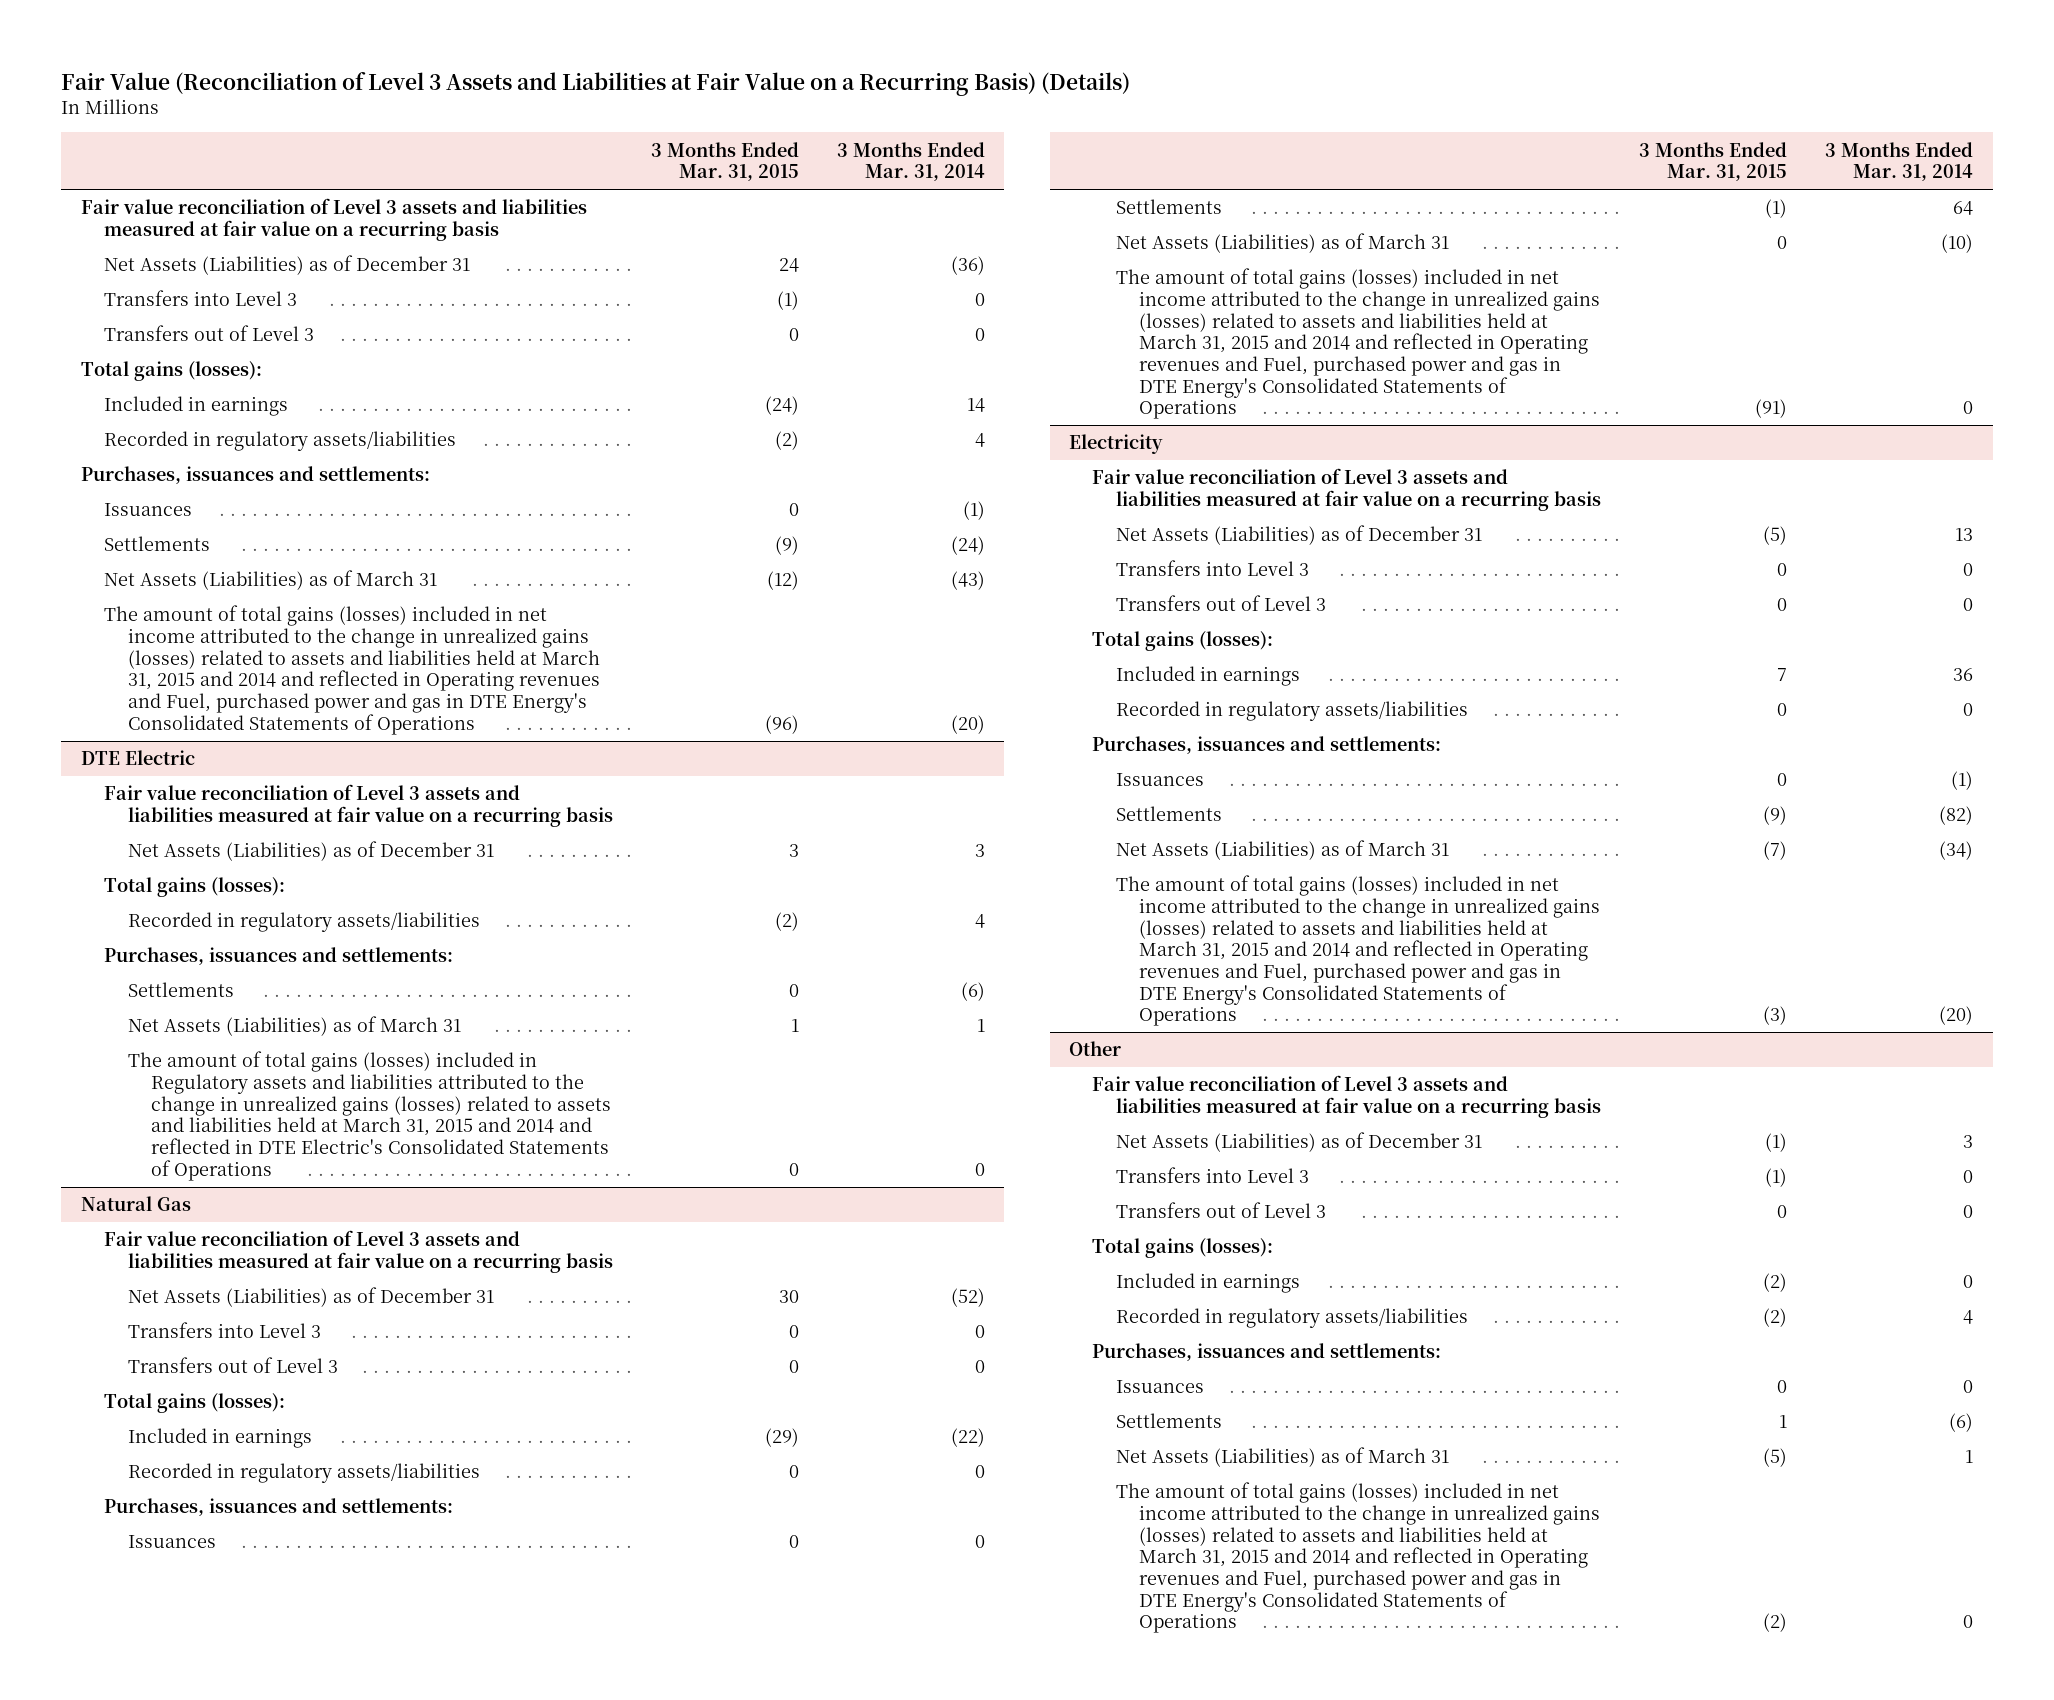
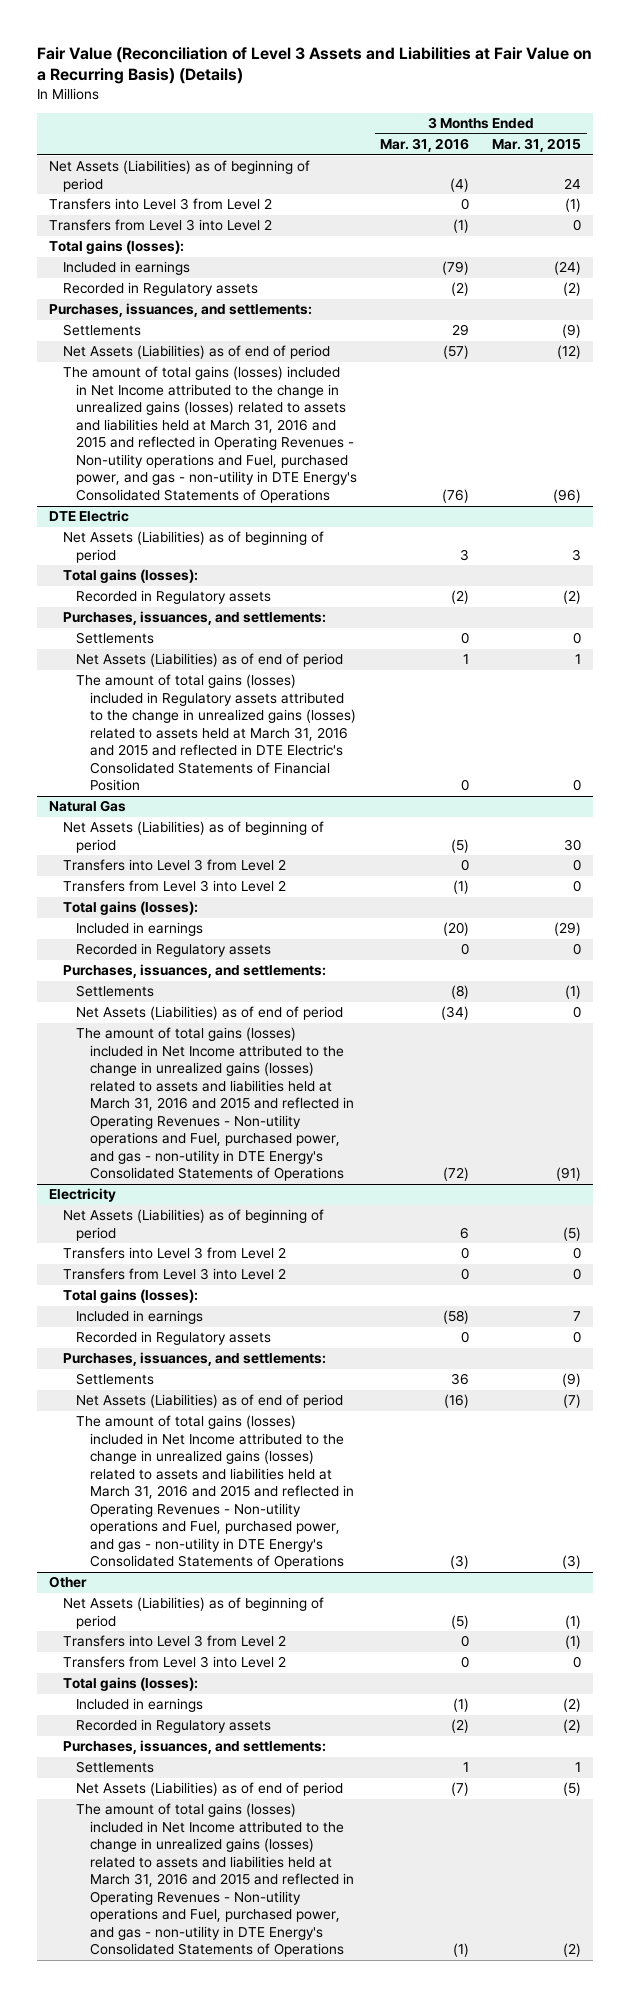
[837,141,986,182] 3 Months Ended Mar. 31, 2014 -> none
none -> [380,138,470,153] Mar. 31, 2016
[80,198,587,241] Fair value reconciliation of Level 3 assets and liabilities measured at fair value on a recurring basis -> none
[104,255,471,276] Net Assets (Liabilities) as of December 31 -> [48,160,310,192] Net Assets (Liabilities) as of beginning of period
[104,290,298,307] Transfers into Level 3 -> [48,198,272,211] Transfers into Level 3 from Level 2
[104,325,315,342] Transfers out of Level 3 -> [48,219,272,232] Transfers from Level 3 into Level 2
[104,503,193,517] Issuances -> none
[104,431,457,452] Recorded in regulatory assets/liabilities -> [62,282,258,297] Recorded in Regulatory assets
[80,466,430,485] Purchases, issuances and settlements: -> [48,303,312,318] Purchases, issuances, and settlements:
[104,570,438,591] Net Assets (Liabilities) as of March 31 -> [62,345,330,360] Net Assets (Liabilities) as of end of period
[104,605,600,735] The amount of total gains (losses) included in net income attributed to the change in unrealized gains (losses) related to assets and liabilities held at March 31, 2015 and 2014 and reflected in Operating revenues and Fuel, purchased power and gas in DTE Energy's Consolidated Statements of Operations -> [62,366,358,503] The amount of total gains (losses) included in Net Income attributed to the change in unrealized gains (losses) related to assets and liabilities held at March 31, 2016 and 2015 and reflected in Operating Revenues - Non-utility operations and Fuel, purchased power, and gas - non-utility in DTE Energy's Consolidated Statements of Operations
[104,784,613,827] Fair value reconciliation of Level 3 assets and liabilities measured at fair value on a recurring basis -> none
[127,841,494,862] Net Assets (Liabilities) as of December 31 -> [62,531,324,563] Net Assets (Liabilities) as of beginning of period
[127,912,480,933] Recorded in regulatory assets/liabilities -> [76,590,272,605] Recorded in Regulatory assets
[104,947,454,966] Purchases, issuances and settlements: -> [62,611,326,626] Purchases, issuances, and settlements:
[127,1016,461,1037] Net Assets (Liabilities) as of March 31 -> [76,653,344,668] Net Assets (Liabilities) as of end of period
[127,1051,612,1181] The amount of total gains (losses) included in Regulatory assets and liabilities attributed to the change in unrealized gains (losses) related to assets and liabilities held at March 31, 2015 and 2014 and reflected in DTE Electric's Consolidated Statements of Operations -> [76,674,357,792] The amount of total gains (losses) included in Regulatory assets attributed to the change in unrealized gains (losses) related to assets held at March 31, 2016 and 2015 and reflected in DTE Electric's Consolidated Statements of Financial Position
[104,1230,613,1273] Fair value reconciliation of Level 3 assets and liabilities measured at fair value on a recurring basis -> none
[127,1287,494,1308] Net Assets (Liabilities) as of December 31 -> [62,821,324,853] Net Assets (Liabilities) as of beginning of period
[127,1322,321,1339] Transfers into Level 3 -> [62,859,286,872] Transfers into Level 3 from Level 2
[127,1357,338,1374] Transfers out of Level 3 -> [62,880,286,893] Transfers from Level 3 into Level 2
[127,1535,216,1549] Issuances -> none
[127,1463,480,1484] Recorded in regulatory assets/liabilities -> [76,943,272,958] Recorded in Regulatory assets
[104,1498,454,1517] Purchases, issuances and settlements: -> [62,964,326,979] Purchases, issuances, and settlements:
[1115,233,1449,254] Net Assets (Liabilities) as of March 31 -> [76,1006,344,1021] Net Assets (Liabilities) as of end of period
[1115,268,1601,420] The amount of total gains (losses) included in net income attributed to the change in unrealized gains (losses) related to assets and liabilities held at March 31, 2015 and 2014 and reflected in Operating revenues and Fuel, purchased power and gas in DTE Energy's Consolidated Statements of Operations -> [76,1027,355,1182] The amount of total gains (losses) included in Net Income attributed to the change in unrealized gains (losses) related to assets and liabilities held at March 31, 2016 and 2015 and reflected in Operating Revenues - Non-utility operations and Fuel, purchased power, and gas - non-utility in DTE Energy's Consolidated Statements of Operations
[1092,468,1601,511] Fair value reconciliation of Level 3 assets and liabilities measured at fair value on a recurring basis -> none
[1115,525,1482,546] Net Assets (Liabilities) as of December 31 -> [62,1209,324,1241] Net Assets (Liabilities) as of beginning of period
[1115,560,1309,577] Transfers into Level 3 -> [62,1247,286,1260] Transfers into Level 3 from Level 2
[1115,595,1326,612] Transfers out of Level 3 -> [62,1268,286,1281] Transfers from Level 3 into Level 2
[1115,773,1204,787] Issuances -> none
[1115,701,1468,722] Recorded in regulatory assets/liabilities -> [76,1331,272,1346] Recorded in Regulatory assets
[1092,736,1442,755] Purchases, issuances and settlements: -> [62,1352,326,1367] Purchases, issuances, and settlements:
[1115,840,1449,861] Net Assets (Liabilities) as of March 31 -> [76,1394,344,1409] Net Assets (Liabilities) as of end of period
[1115,875,1601,1027] The amount of total gains (losses) included in net income attributed to the change in unrealized gains (losses) related to assets and liabilities held at March 31, 2015 and 2014 and reflected in Operating revenues and Fuel, purchased power and gas in DTE Energy's Consolidated Statements of Operations -> [76,1415,355,1570] The amount of total gains (losses) included in Net Income attributed to the change in unrealized gains (losses) related to assets and liabilities held at March 31, 2016 and 2015 and reflected in Operating Revenues - Non-utility operations and Fuel, purchased power, and gas - non-utility in DTE Energy's Consolidated Statements of Operations
[1092,1075,1601,1118] Fair value reconciliation of Level 3 assets and liabilities measured at fair value on a recurring basis -> none
[1115,1132,1482,1153] Net Assets (Liabilities) as of December 31 -> [62,1597,324,1629] Net Assets (Liabilities) as of beginning of period
[1115,1167,1309,1184] Transfers into Level 3 -> [62,1635,286,1648] Transfers into Level 3 from Level 2
[1115,1202,1326,1219] Transfers out of Level 3 -> [62,1656,286,1669] Transfers from Level 3 into Level 2
[1115,1380,1204,1394] Issuances -> none
[1115,1308,1468,1329] Recorded in regulatory assets/liabilities -> [76,1719,272,1734] Recorded in Regulatory assets
[1092,1343,1442,1362] Purchases, issuances and settlements: -> [62,1740,326,1755] Purchases, issuances, and settlements:
[1115,1447,1449,1468] Net Assets (Liabilities) as of March 31 -> [76,1782,344,1797] Net Assets (Liabilities) as of end of period
[1115,1482,1601,1634] The amount of total gains (losses) included in net income attributed to the change in unrealized gains (losses) related to assets and liabilities held at March 31, 2015 and 2014 and reflected in Operating revenues and Fuel, purchased power and gas in DTE Energy's Consolidated Statements of Operations -> [76,1803,355,1958] The amount of total gains (losses) included in Net Income attributed to the change in unrealized gains (losses) related to assets and liabilities held at March 31, 2016 and 2015 and reflected in Operating Revenues - Non-utility operations and Fuel, purchased power, and gas - non-utility in DTE Energy's Consolidated Statements of Operations

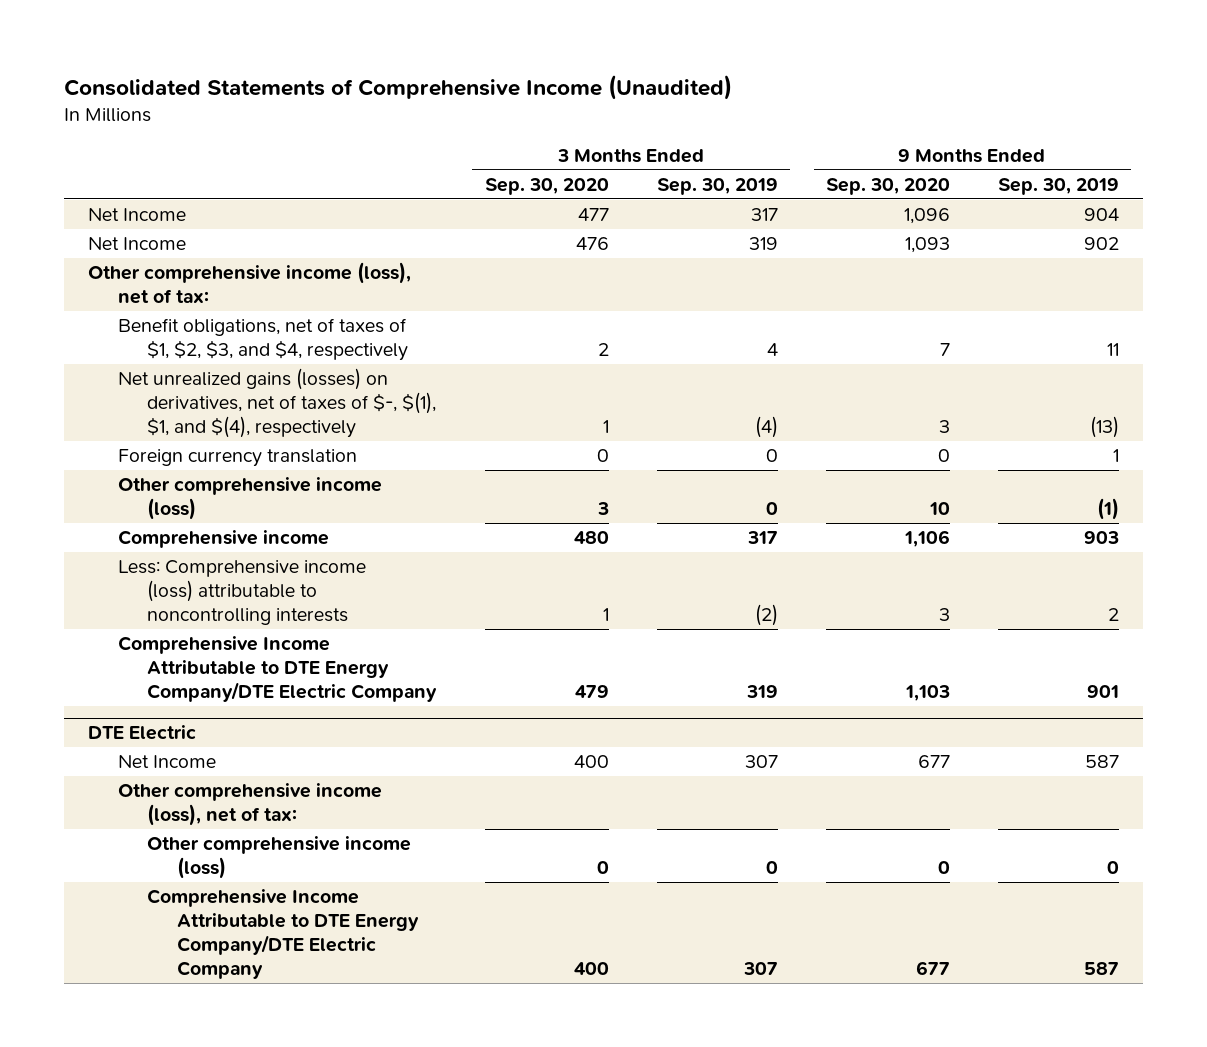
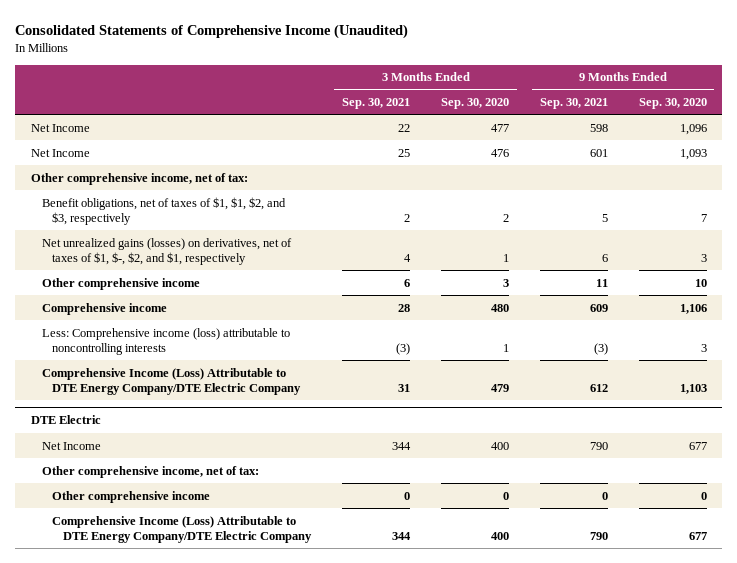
[656,178,778,196] Sep. 30, 2019 -> none
[998,178,1120,196] Sep. 30, 2019 -> none
none -> [342,98,411,110] Sep. 30, 2021
none -> [539,98,608,110] Sep. 30, 2021
[117,449,357,468] Foreign currency translation -> none
[88,262,412,305] Other comprehensive income (loss), net of tax: -> [30,172,248,185] Other comprehensive income, net of tax:
[117,318,409,362] Benefit obligations, net of taxes of $1, $2, $3, and $4, respectively -> [41,196,286,225] Benefit obligations, net of taxes of $1, $1, $2, and $3, respectively
[117,368,437,439] Net unrealized gains (losses) on derivatives, net of taxes of $-, $(1), $1, and $(4), respectively -> [41,237,292,265] Net unrealized gains (losses) on derivatives, net of taxes of $1, $-, $2, and $1, respectively
[117,477,382,521] Other comprehensive income (loss) -> [41,277,200,290] Other comprehensive income
[117,636,438,703] Comprehensive Income Attributable to DTE Energy Company/DTE Electric Company -> [41,367,302,395] Comprehensive Income (Loss) Attributable to DTE Energy Company/DTE Electric Company
[117,783,382,827] Other comprehensive income (loss), net of tax: -> [41,465,259,478] Other comprehensive income, net of tax:
[147,836,412,880] Other comprehensive income (loss) -> [52,490,211,503] Other comprehensive income
[147,889,419,980] Comprehensive Income Attributable to DTE Energy Company/DTE Electric Company -> [52,515,313,543] Comprehensive Income (Loss) Attributable to DTE Energy Company/DTE Electric Company

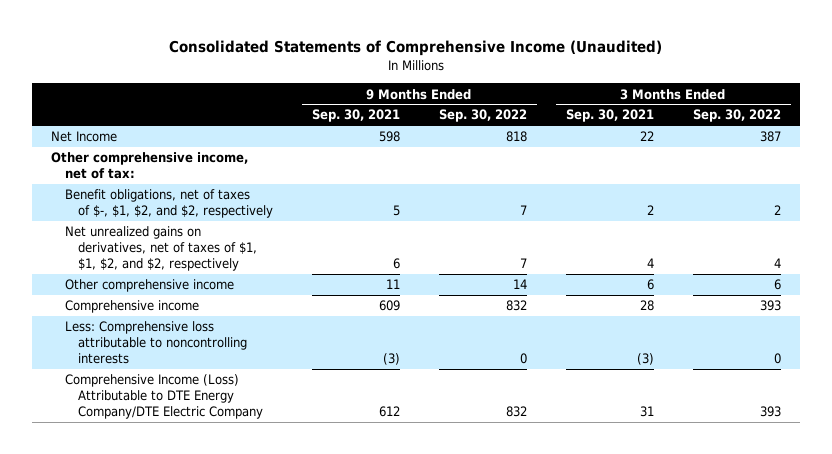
[440,98,509,110] Sep. 30, 2020 -> none
[638,98,707,110] Sep. 30, 2020 -> none
none -> [438,109,527,123] Sep. 30, 2022
none -> [692,109,781,123] Sep. 30, 2022
[30,148,90,157] Net Income -> none
[41,196,286,225] Benefit obligations, net of taxes of $1, $1, $2, and $3, respectively -> [64,189,273,219] Benefit obligations, net of taxes of $-, $1, $2, and $2, respectively
[41,237,292,265] Net unrealized gains (losses) on derivatives, net of taxes of $1, $-, $2, and $1, respectively -> [64,226,257,272] Net unrealized gains on derivatives, net of taxes of $1, $1, $2, and $2, respectively
[41,327,290,355] Less: Comprehensive income (loss) attributable to noncontrolling interests -> [64,321,247,365] Less: Comprehensive loss attributable to noncontrolling interests
[30,415,101,425] DTE Electric -> none
[41,441,101,450] Net Income -> none
[41,465,259,478] Other comprehensive income, net of tax: -> none
[52,490,211,503] Other comprehensive income -> none
[52,515,313,543] Comprehensive Income (Loss) Attributable to DTE Energy Company/DTE Electric Company -> none

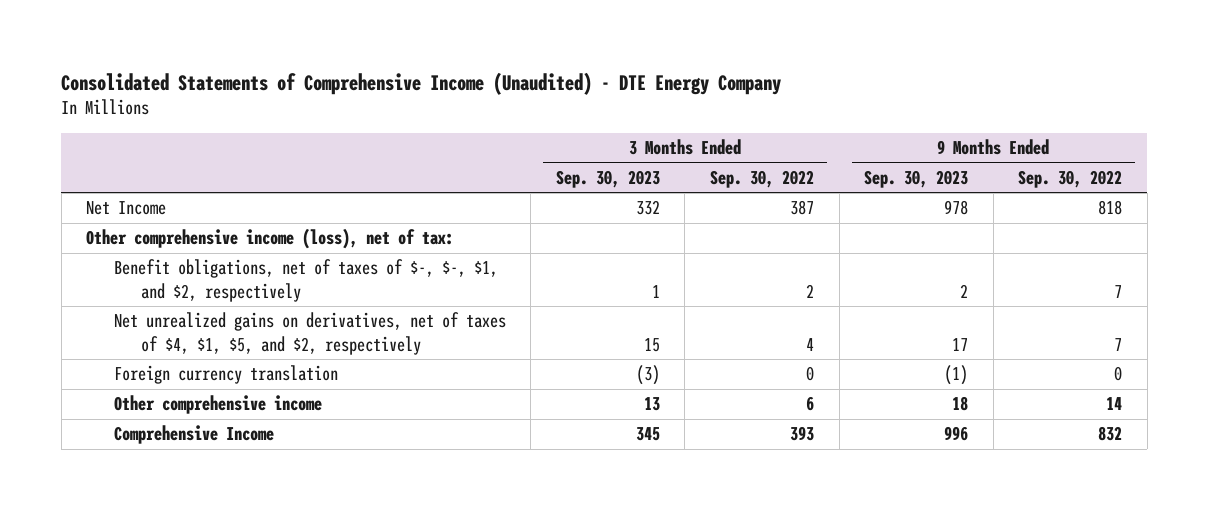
[169,40,663,57] Consolidated Statements of Comprehensive Income (Unaudited) -> [61,71,782,95] Consolidated Statements of Comprehensive Income (Unaudited) - DTE Energy Company
[311,109,400,123] Sep. 30, 2021 -> none
[565,109,654,123] Sep. 30, 2021 -> none
none -> [555,169,660,188] Sep. 30, 2023
none -> [864,169,969,188] Sep. 30, 2023
[51,152,249,180] Other comprehensive income, net of tax: -> [86,228,455,250] Other comprehensive income (loss), net of tax:
[64,189,273,219] Benefit obligations, net of taxes of $-, $1, $2, and $2, respectively -> [113,259,498,302] Benefit obligations, net of taxes of $-, $-, $1, and $2, respectively
[64,226,257,272] Net unrealized gains on derivatives, net of taxes of $1, $1, $2, and $2, respectively -> [113,312,506,355] Net unrealized gains on derivatives, net of taxes of $4, $1, $5, and $2, respectively
none -> [113,365,338,385] Foreign currency translation
[64,300,199,314] Comprehensive income -> none
[64,321,247,365] Less: Comprehensive loss attributable to noncontrolling interests -> none
[64,374,263,420] Comprehensive Income (Loss) Attributable to DTE Energy Company/DTE Electric Company -> [113,425,274,445] Comprehensive Income

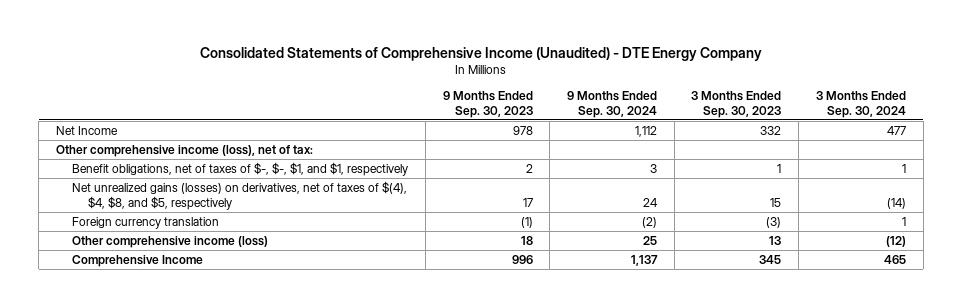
[710,169,815,188] Sep. 30, 2022 -> none
[1018,169,1123,188] Sep. 30, 2022 -> none
none -> [566,91,657,118] 9 Months Ended Sep. 30, 2024
none -> [815,91,906,118] 3 Months Ended Sep. 30, 2024
[113,259,498,302] Benefit obligations, net of taxes of $-, $-, $1, and $2, respectively -> [72,161,409,176] Benefit obligations, net of taxes of $-, $-, $1, and $1, respectively
[113,312,506,355] Net unrealized gains on derivatives, net of taxes of $4, $1, $5, and $2, respectively -> [72,180,408,210] Net unrealized gains (losses) on derivatives, net of taxes of $(4), $4, $8, and $5, respectively
[113,395,322,415] Other comprehensive income -> [72,235,269,248] Other comprehensive income (loss)

